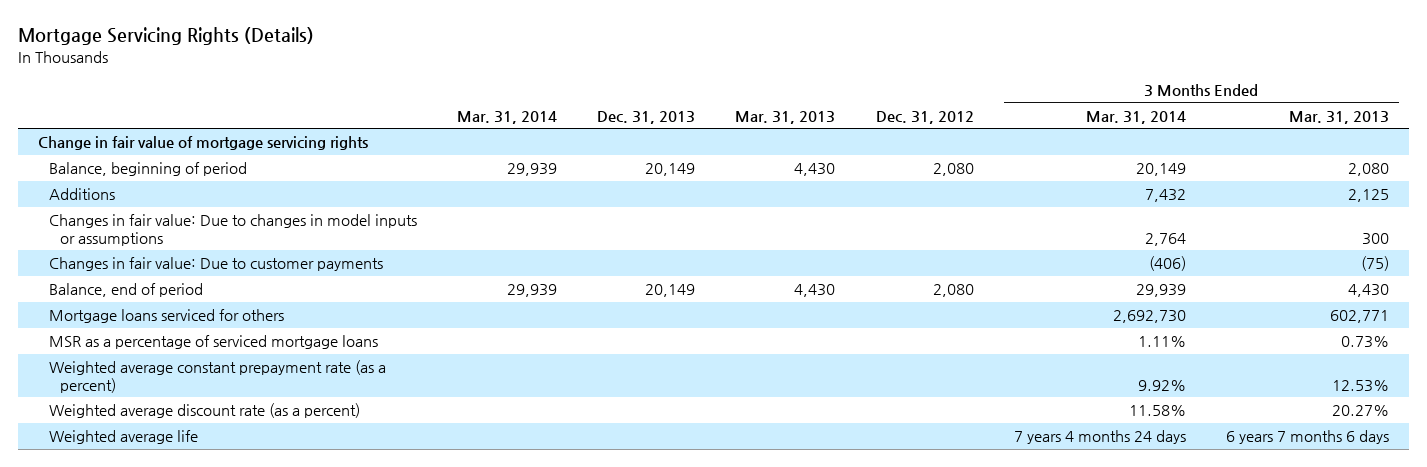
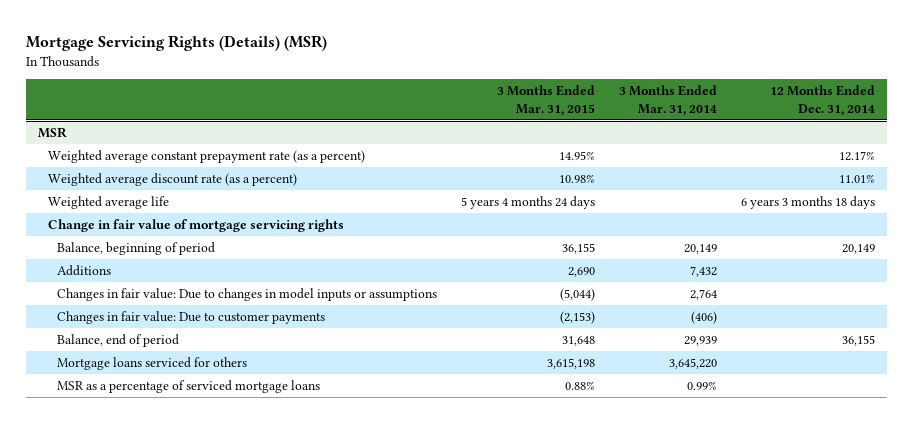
[17,27,314,46] Mortgage Servicing Rights (Details) -> [25,35,327,52] Mortgage Servicing Rights (Details) (MSR)
[457,110,558,124] Mar. 31, 2014 -> none
[597,110,696,124] Dec. 31, 2013 -> none
[735,110,836,124] Mar. 31, 2013 -> none
[875,110,974,124] Dec. 31, 2012 -> none
[1288,110,1389,124] Mar. 31, 2013 -> none
none -> [497,85,596,116] 3 Months Ended Mar. 31, 2015
none -> [770,85,876,116] 12 Months Ended Dec. 31, 2014
none -> [37,127,67,139] MSR
none -> [47,150,365,164] Weighted average constant prepayment rate (as a percent)
none -> [47,173,297,187] Weighted average discount rate (as a percent)
none -> [47,196,169,210] Weighted average life
[48,360,386,393] Weighted average constant prepayment rate (as a percent) -> none
[48,403,360,419] Weighted average discount rate (as a percent) -> none
[48,430,198,445] Weighted average life -> none
[1112,310,1186,324] 2,692,730 -> [669,358,718,370] 3,645,220
[1137,336,1186,348] 1.11% -> [687,381,718,391] 0.99%

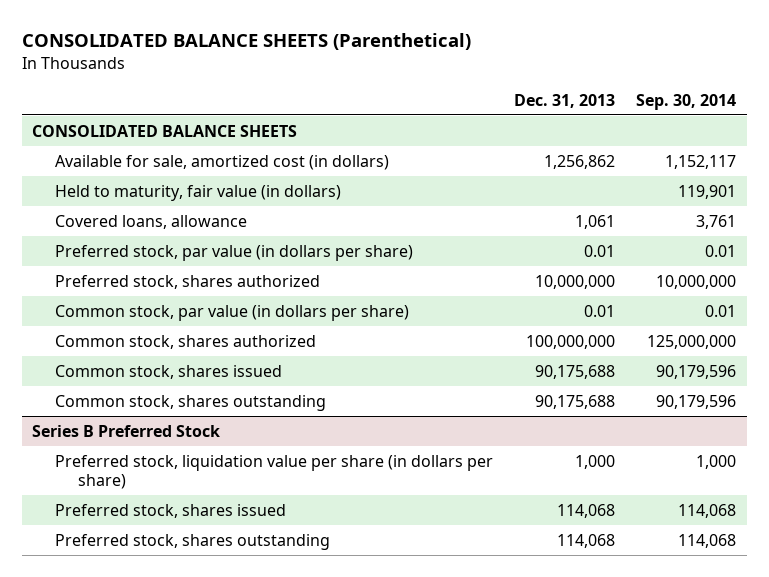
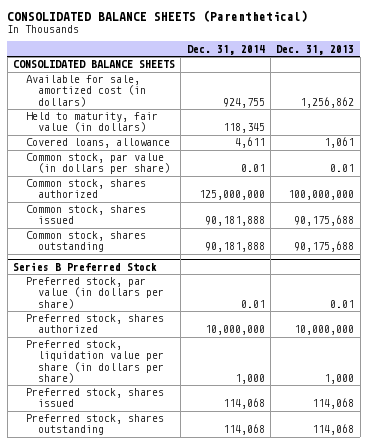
[636,93,737,110] Sep. 30, 2014 -> none
none -> [186,44,265,55] Dec. 31, 2014
[55,244,414,261] Preferred stock, par value (in dollars per share) -> none
[55,274,321,289] Preferred stock, shares authorized -> none
none -> [25,277,165,309] Preferred stock, par value (in dollars per share)
none -> [25,314,164,334] Preferred stock, shares authorized

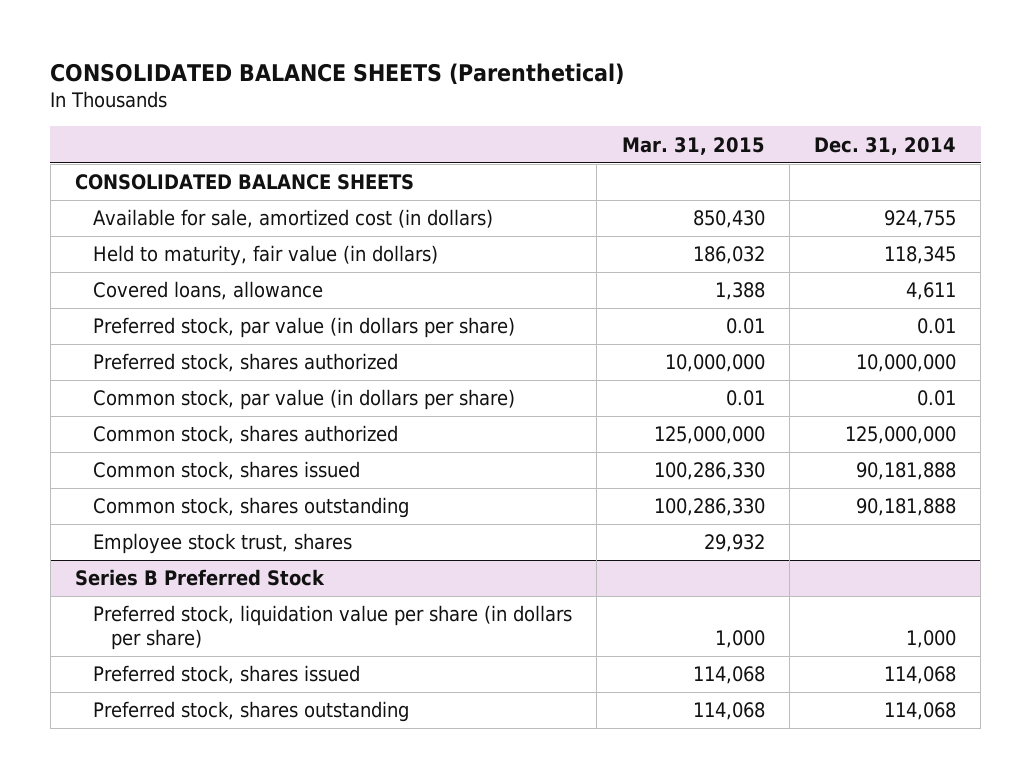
[276,44,355,55] Dec. 31, 2013 -> none
none -> [621,136,765,155] Mar. 31, 2015
none -> [93,317,516,339] Preferred stock, par value (in dollars per share)
none -> [93,353,399,373] Preferred stock, shares authorized
none -> [93,533,353,555] Employee stock trust, shares
[25,277,165,309] Preferred stock, par value (in dollars per share) -> none
[25,314,164,334] Preferred stock, shares authorized -> none

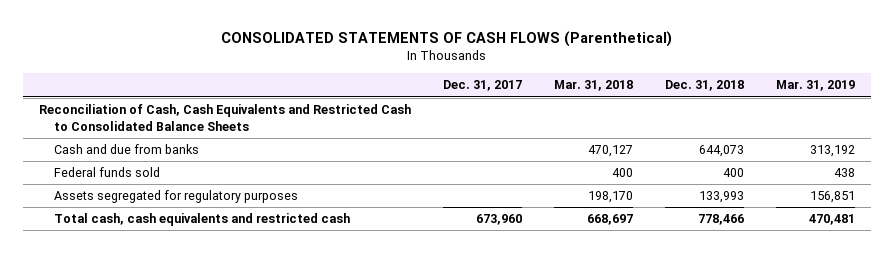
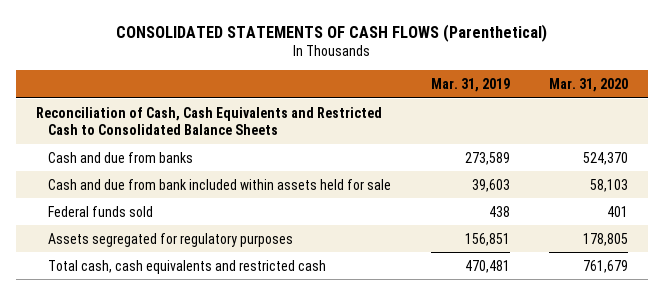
[443,80,523,92] Dec. 31, 2017 -> none
[554,80,634,92] Mar. 31, 2018 -> none
[665,80,745,92] Dec. 31, 2018 -> none
none -> [548,77,628,92] Mar. 31, 2020
[810,145,856,158] 313,192 -> [464,151,510,165] 273,589
none -> [48,178,392,190] Cash and due from bank included within assets held for sale

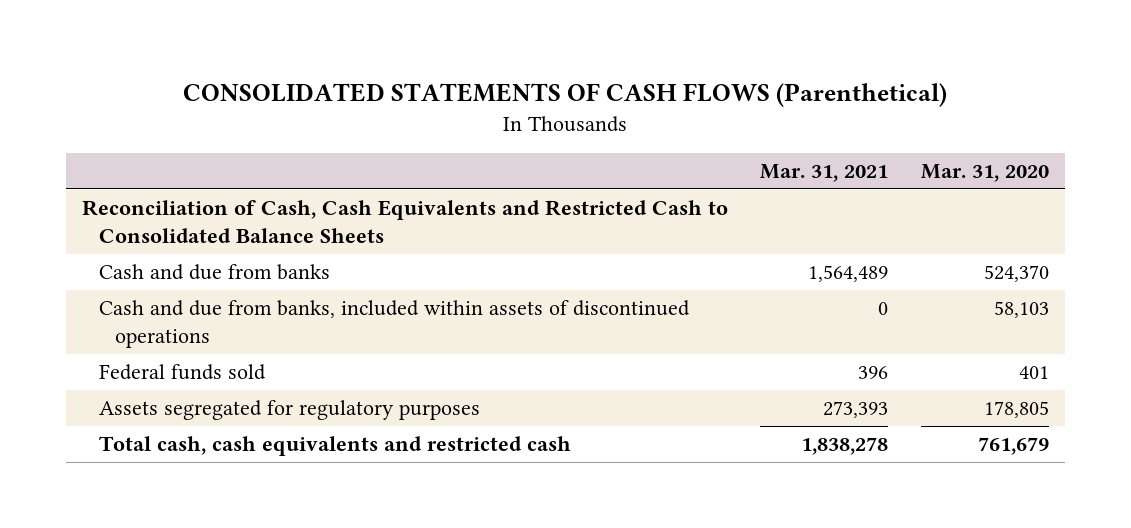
[430,77,510,92] Mar. 31, 2019 -> none
none -> [760,164,889,183] Mar. 31, 2021
[48,178,392,190] Cash and due from bank included within assets held for sale -> [98,300,690,348] Cash and due from banks, included within assets of discontinued operations

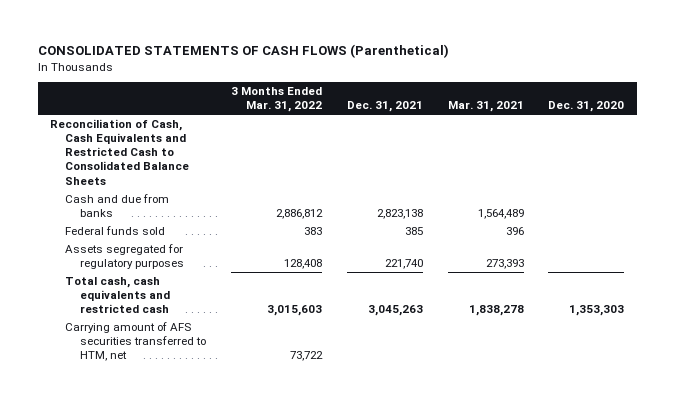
[920,164,1049,183] Mar. 31, 2020 -> none
none -> [230,87,322,113] 3 Months Ended Mar. 31, 2022
none -> [346,101,423,113] Dec. 31, 2021
none -> [548,101,625,113] Dec. 31, 2020
[98,300,690,348] Cash and due from banks, included within assets of discontinued operations -> none
none -> [65,322,207,362] Carrying amount of AFS securities transferred to HTM, net

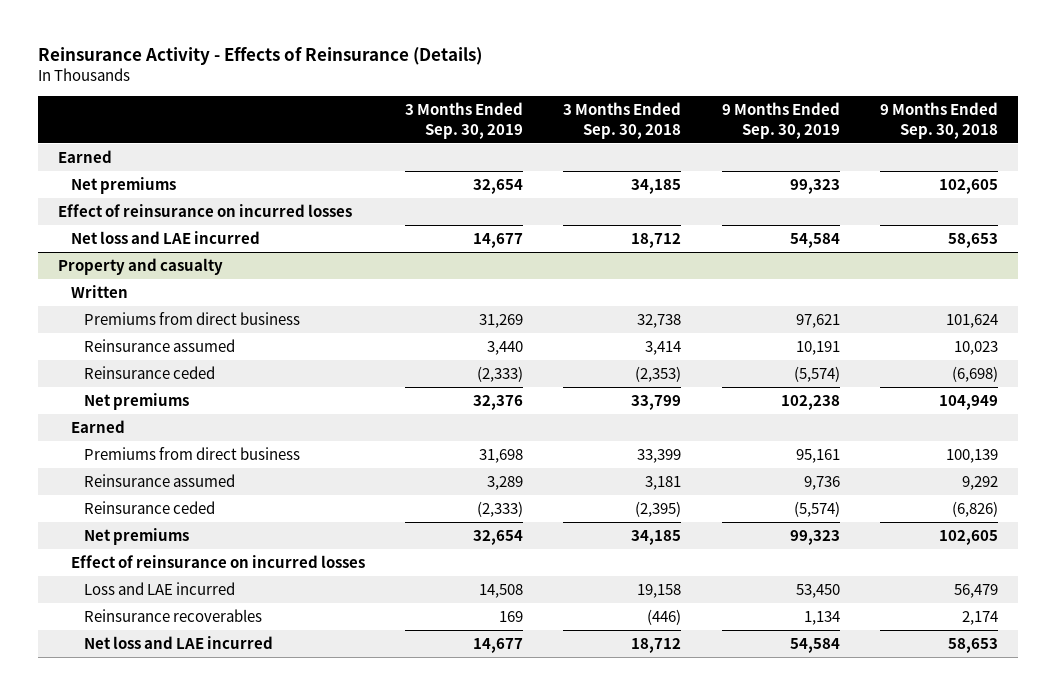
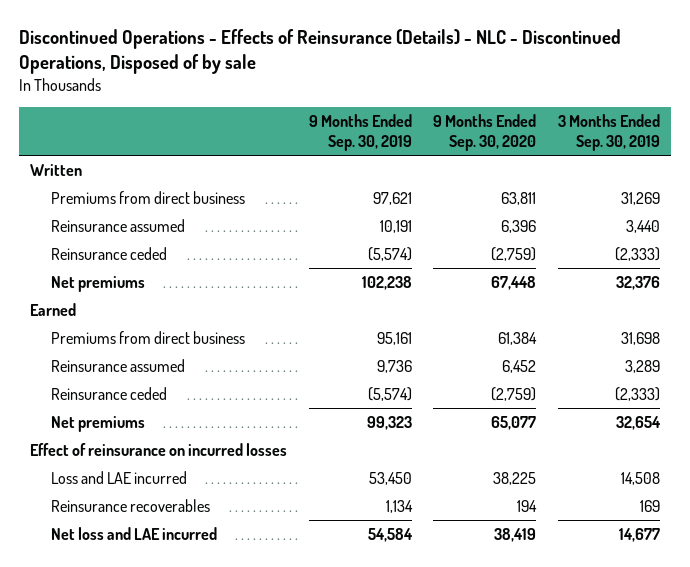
[37,47,482,66] Reinsurance Activity - Effects of Reinsurance (Details) -> [19,29,622,74] Discontinued Operations - Effects of Reinsurance (Details) - NLC - Discontinued Operations, Disposed of by sale
[563,102,682,139] 3 Months Ended Sep. 30, 2018 -> none
[879,102,998,139] 9 Months Ended Sep. 30, 2018 -> none
none -> [433,113,537,152] 9 Months Ended Sep. 30, 2020
[57,149,112,163] Earned -> none
[71,176,177,194] Net premiums -> none
[57,203,352,217] Effect of reinsurance on incurred losses -> none
[71,230,261,244] Net loss and LAE incurred -> none
[57,257,223,275] Property and casualty -> none

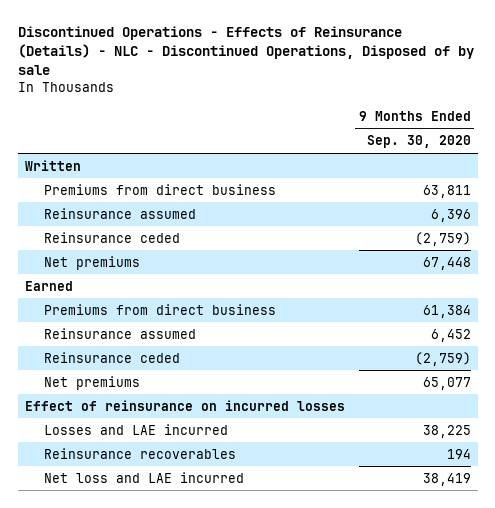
[308,113,412,152] 9 Months Ended Sep. 30, 2019 -> none
[557,113,660,152] 3 Months Ended Sep. 30, 2019 -> none
[51,470,188,484] Loss and LAE incurred -> [44,423,229,435] Losses and LAE incurred

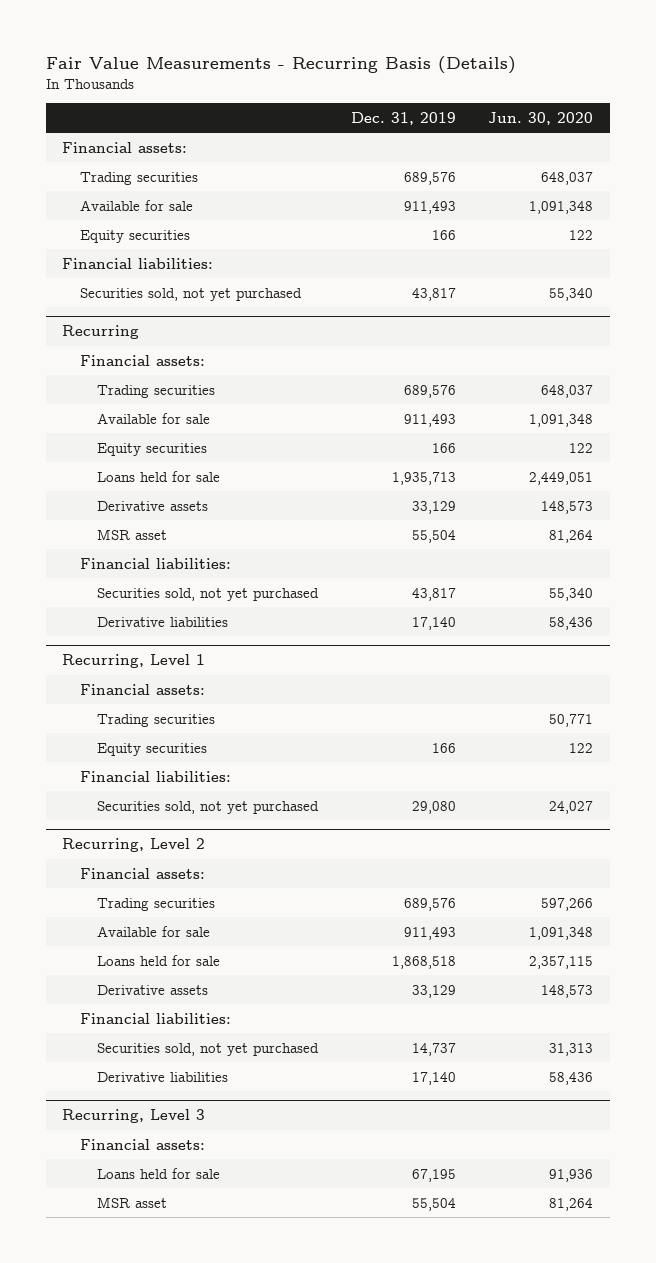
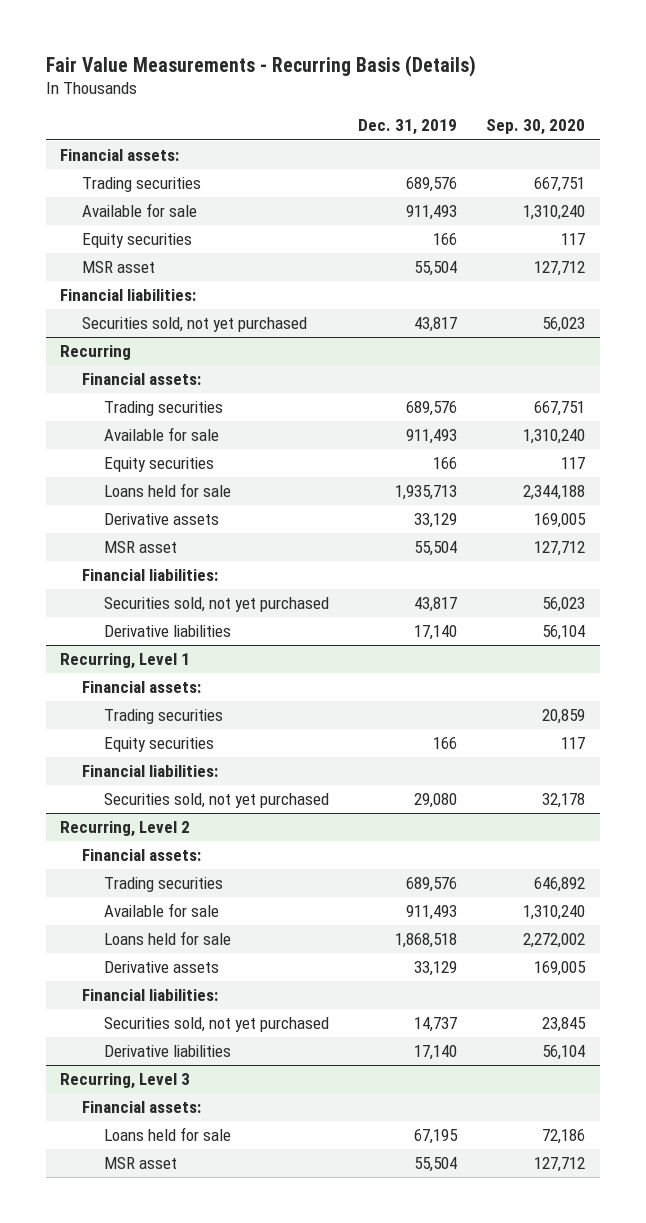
[488,111,594,125] Jun. 30, 2020 -> none
none -> [486,119,586,136] Sep. 30, 2020
none -> [82,261,156,274] MSR asset

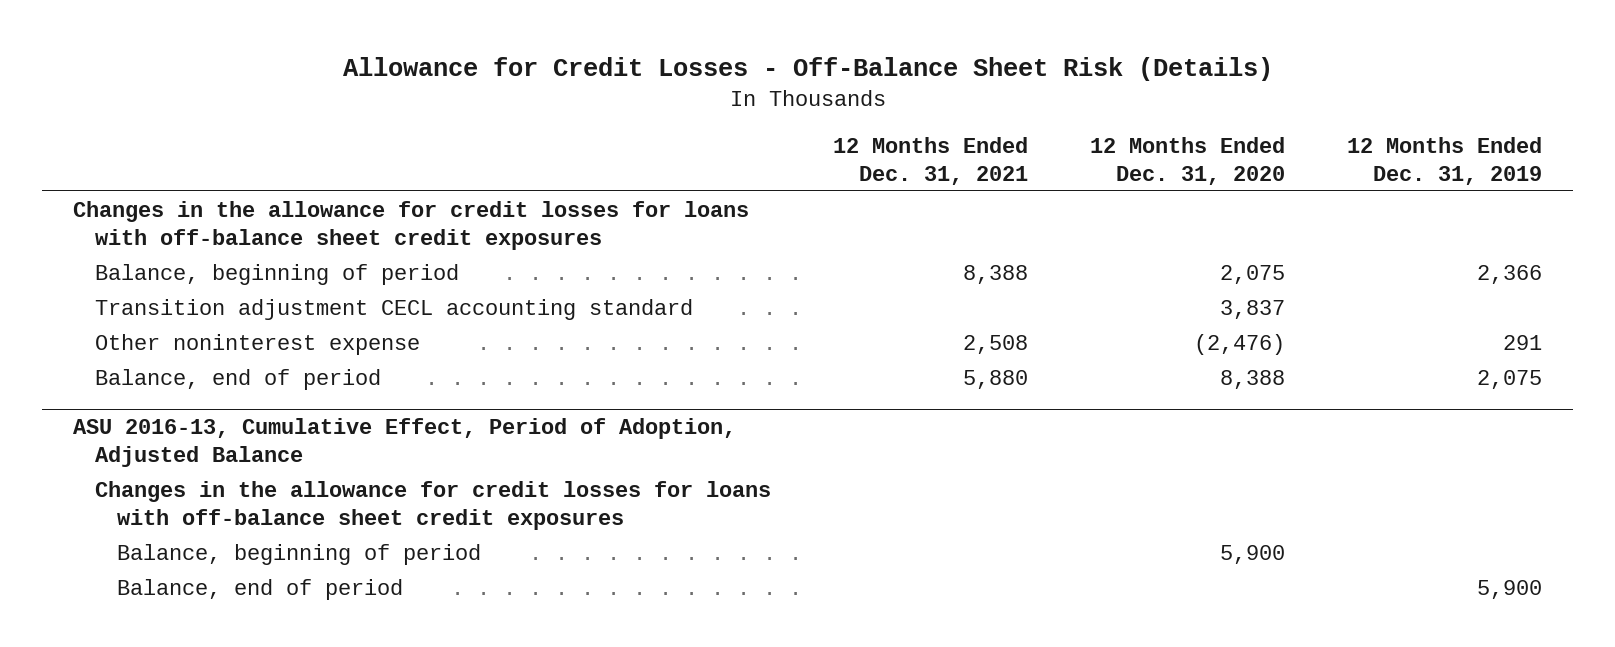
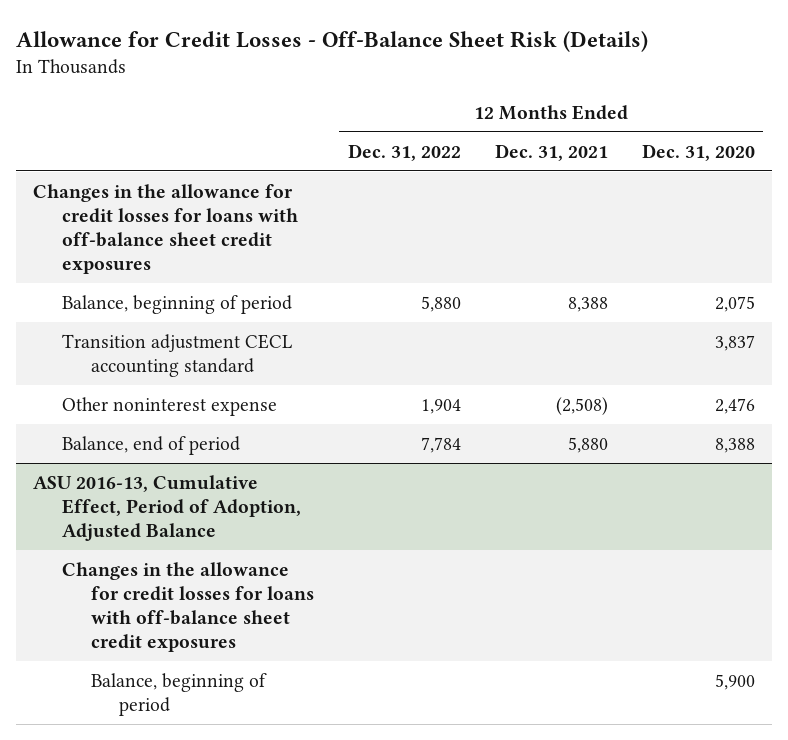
[1347,136,1543,185] 12 Months Ended Dec. 31, 2019 -> none
none -> [347,143,461,161] Dec. 31, 2022
[963,334,1029,354] 2,508 -> [555,396,608,415] (2,508)
[1194,333,1286,355] (2,476) -> [714,397,755,414] 2,476
[117,578,404,600] Balance, end of period -> none

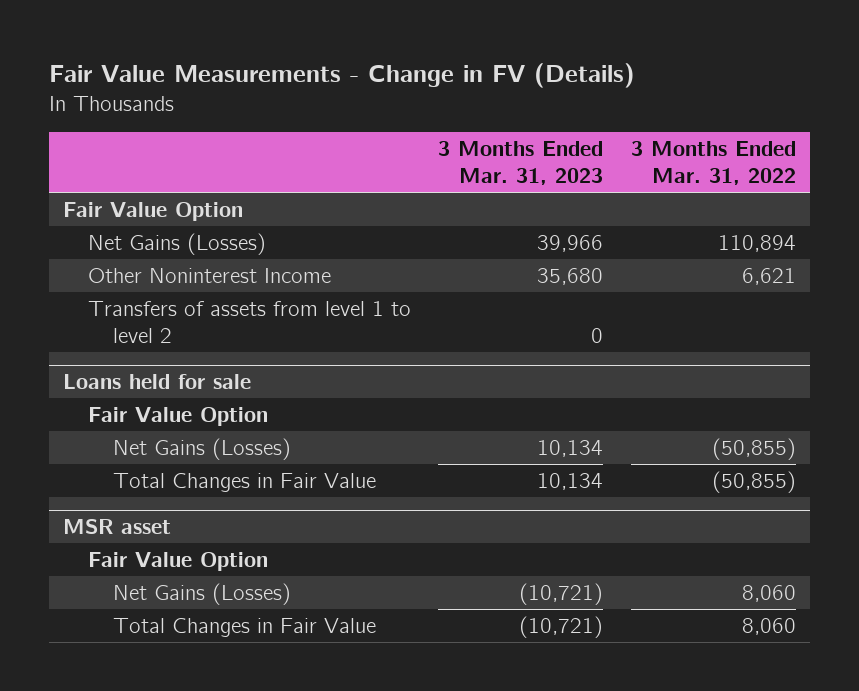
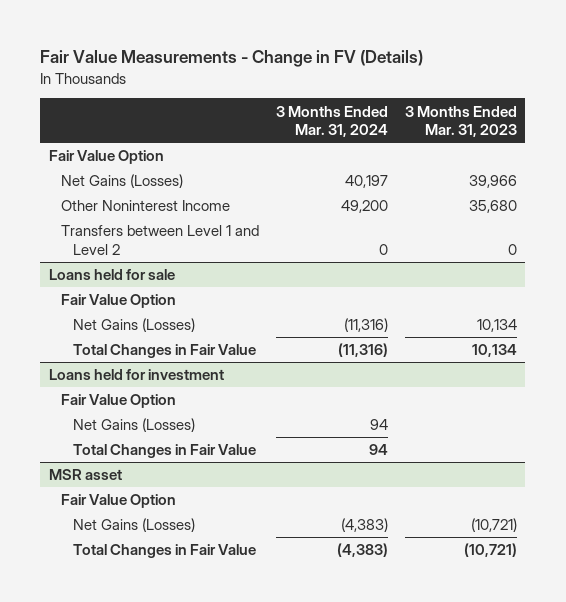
[631,140,797,186] 3 Months Ended Mar. 31, 2022 -> none
none -> [276,105,389,138] 3 Months Ended Mar. 31, 2024
[87,300,411,344] Transfers of assets from level 1 to level 2 -> none
none -> [61,225,260,255] Transfers between Level 1 and Level 2
none -> [48,369,224,381] Loans held for investment
none -> [61,394,177,409] Fair Value Option
none -> [73,418,196,433] Net Gains (Losses)
none -> [73,444,257,459] Total Changes in Fair Value

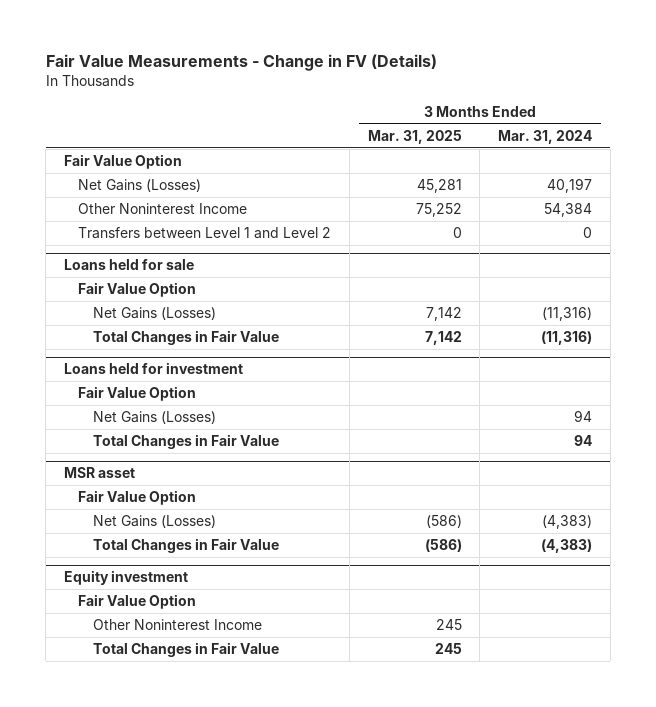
[404,105,517,138] 3 Months Ended Mar. 31, 2023 -> none
none -> [367,129,462,144] Mar. 31, 2025
[341,200,389,214] 49,200 -> [544,203,593,218] 54,384
none -> [63,570,188,586] Equity investment
none -> [78,594,197,610] Fair Value Option
none -> [93,619,263,631] Other Noninterest Income
none -> [93,642,280,658] Total Changes in Fair Value

